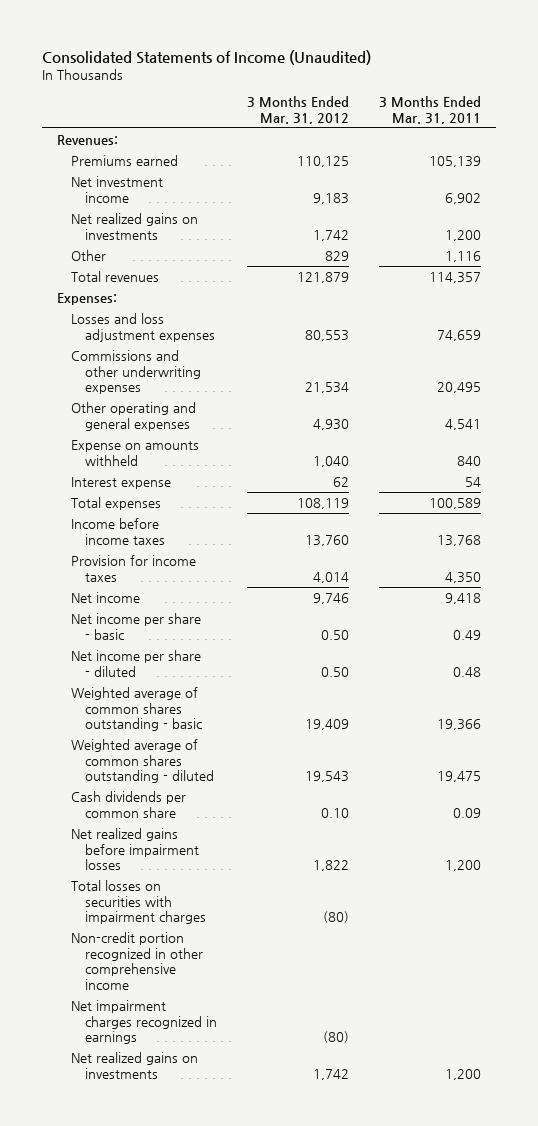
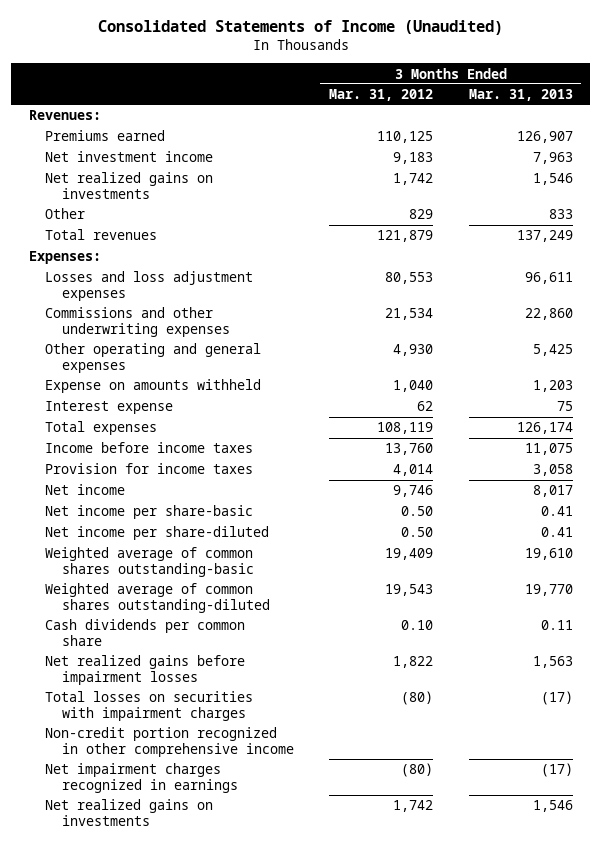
[378,96,481,124] 3 Months Ended Mar. 31, 2011 -> none
none -> [468,89,573,102] Mar. 31, 2013
[71,612,202,640] Net income per share - basic -> [45,505,254,520] Net income per share-basic
[71,649,202,677] Net income per share - diluted -> [45,526,270,541] Net income per share-diluted
[71,686,203,732] Weighted average of common shares outstanding - basic -> [45,547,254,577] Weighted average of common shares outstanding-basic
[71,738,215,784] Weighted average of common shares outstanding - diluted -> [45,583,270,613] Weighted average of common shares outstanding-diluted

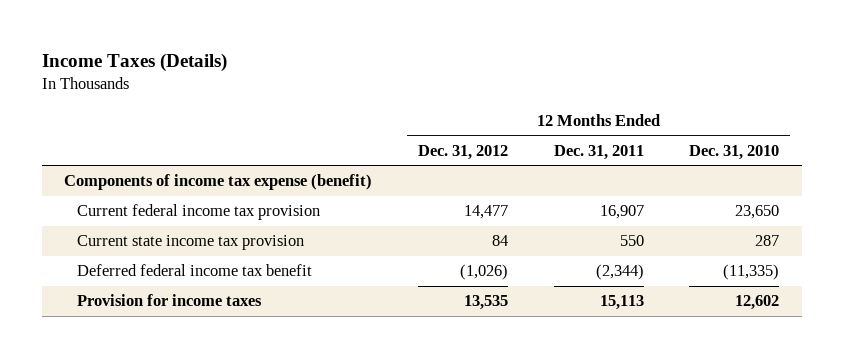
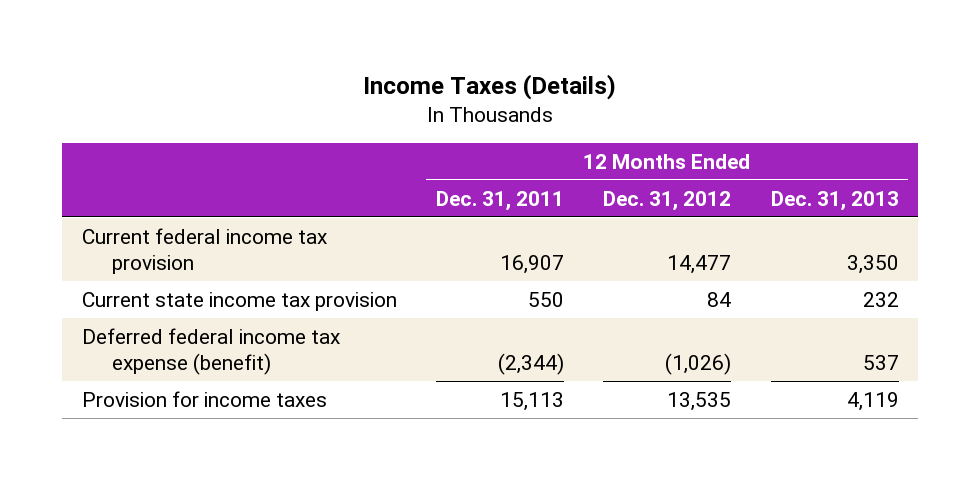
[689,144,780,160] Dec. 31, 2010 -> none
none -> [770,190,899,211] Dec. 31, 2013
[64,174,373,191] Components of income tax expense (benefit) -> none
[76,264,312,277] Deferred federal income tax benefit -> [81,327,340,376] Deferred federal income tax expense (benefit)

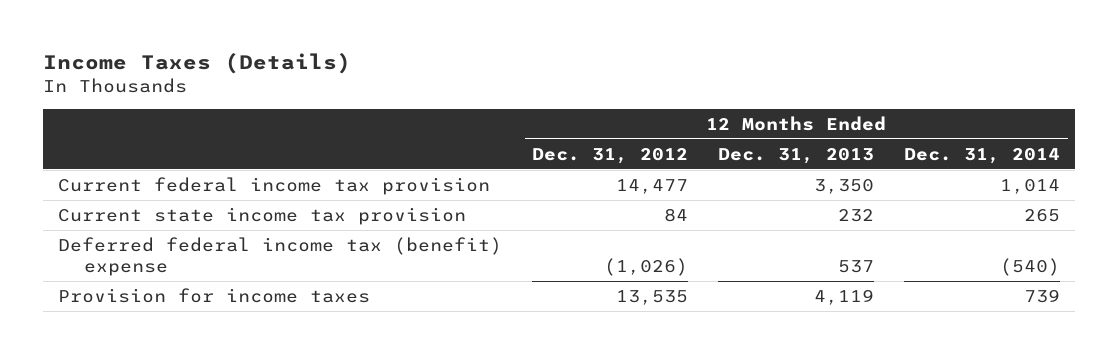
[436,190,565,211] Dec. 31, 2011 -> none
none -> [904,147,1061,164] Dec. 31, 2014
[81,327,340,376] Deferred federal income tax expense (benefit) -> [58,236,503,277] Deferred federal income tax (benefit) expense

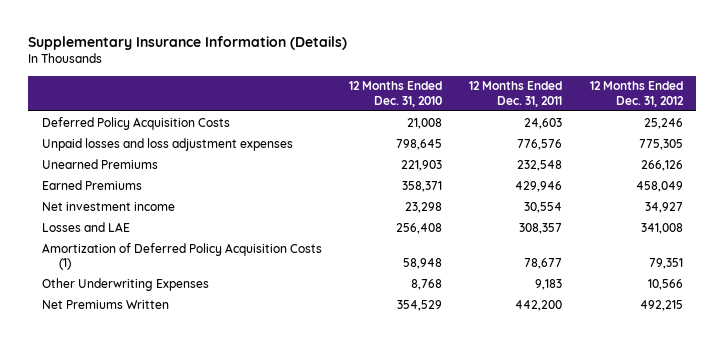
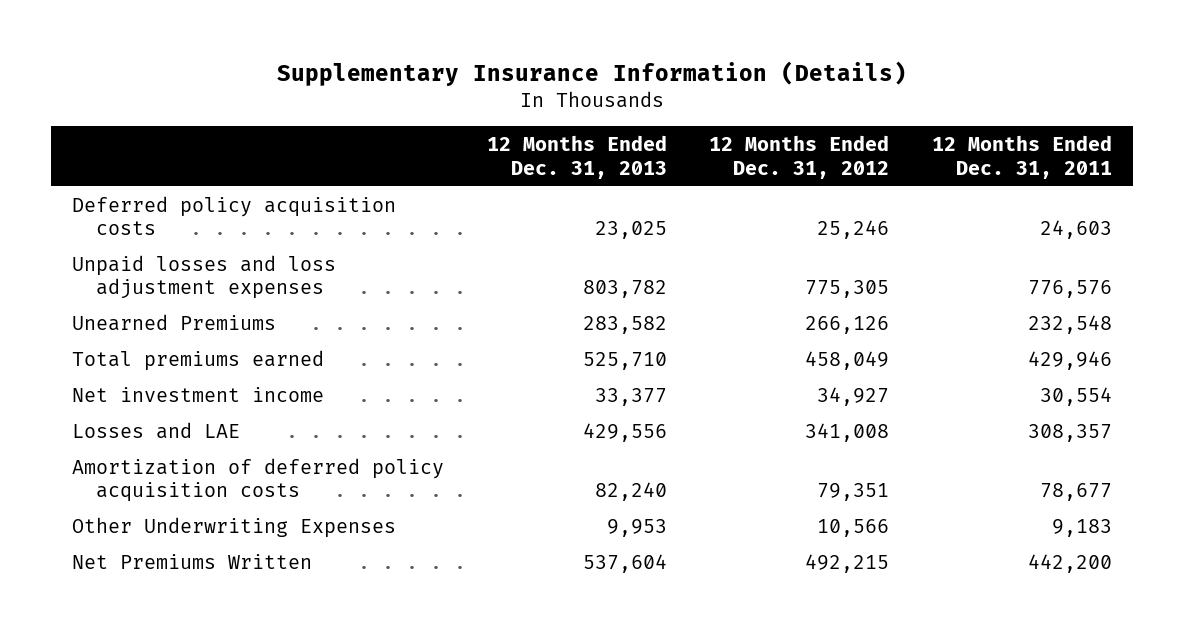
[348,81,442,107] 12 Months Ended Dec. 31, 2010 -> none
none -> [486,135,667,179] 12 Months Ended Dec. 31, 2013
[41,116,230,130] Deferred Policy Acquisition Costs -> [72,195,397,236] Deferred policy acquisition costs
[41,179,142,190] Earned Premiums -> [72,349,325,371] Total premiums earned
[41,242,322,271] Amortization of Deferred Policy Acquisition Costs (1) -> [72,457,445,503] Amortization of deferred policy acquisition costs

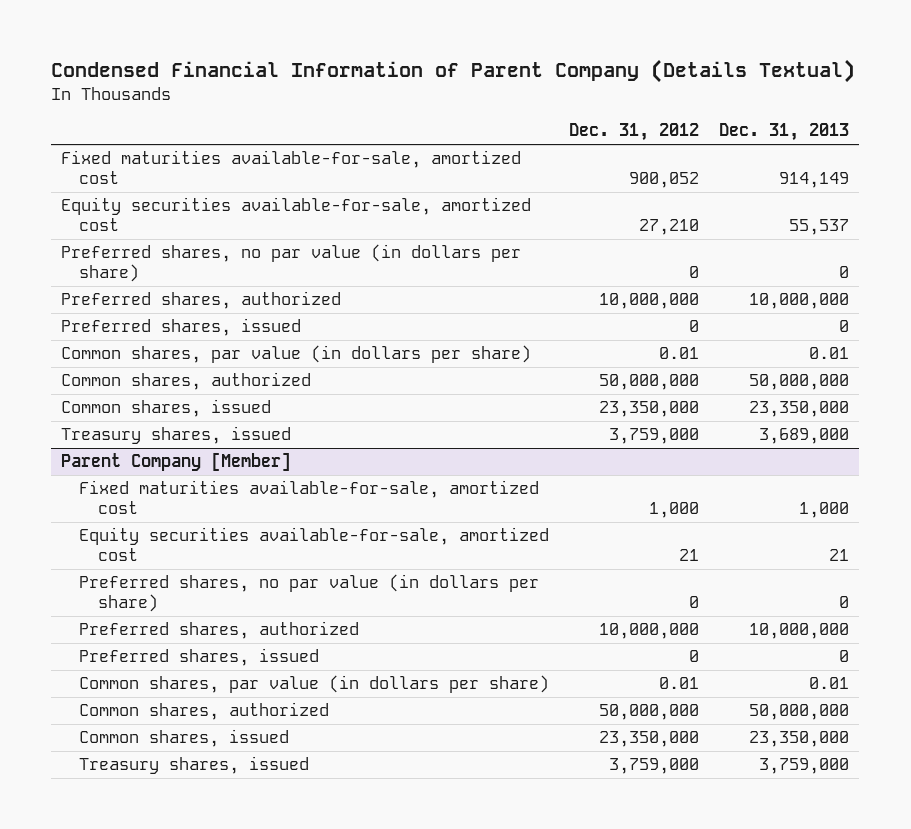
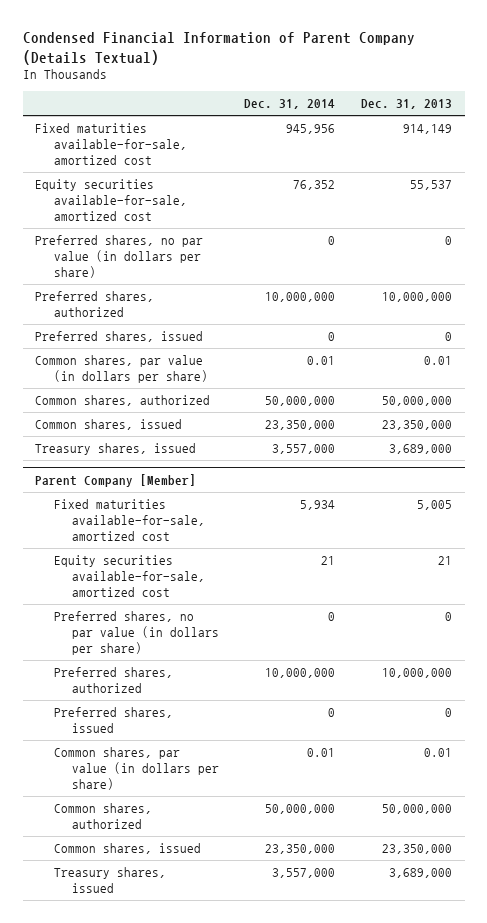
[569,123,700,142] Dec. 31, 2012 -> none
none -> [244,99,336,110] Dec. 31, 2014
[799,502,850,519] 1,000 -> [416,500,452,511] 5,005
[759,758,850,775] 3,759,000 -> [388,868,452,879] 3,689,000

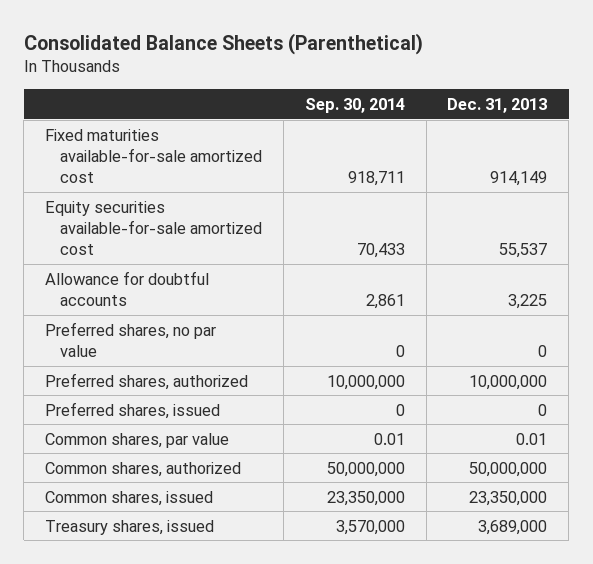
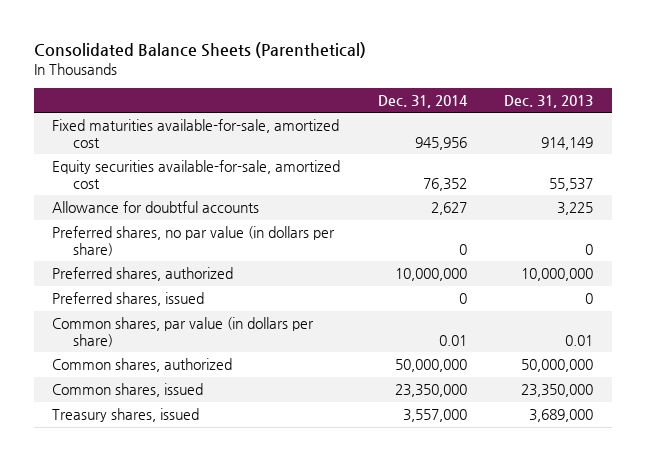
[304,97,405,113] Sep. 30, 2014 -> none
none -> [377,94,468,108] Dec. 31, 2014
[45,128,263,184] Fixed maturities available-for-sale amortized cost -> [52,119,340,148] Fixed maturities available-for-sale, amortized cost
[45,200,263,256] Equity securities available-for-sale amortized cost -> [52,160,341,189] Equity securities available-for-sale, amortized cost
[45,321,217,357] Preferred shares, no par value -> [52,226,336,256] Preferred shares, no par value (in dollars per share)
[45,432,230,448] Common shares, par value -> [52,317,315,347] Common shares, par value (in dollars per share)

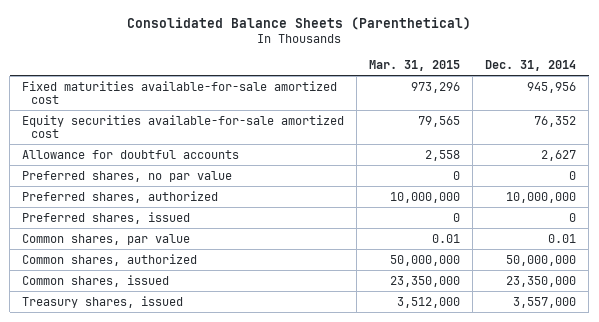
[504,94,594,108] Dec. 31, 2013 -> none
none -> [369,60,461,72] Mar. 31, 2015
[52,119,340,148] Fixed maturities available-for-sale, amortized cost -> [22,80,338,105] Fixed maturities available-for-sale amortized cost
[52,160,341,189] Equity securities available-for-sale, amortized cost -> [22,114,345,139] Equity securities available-for-sale amortized cost
[52,226,336,256] Preferred shares, no par value (in dollars per share) -> [22,170,233,182] Preferred shares, no par value
[52,317,315,347] Common shares, par value (in dollars per share) -> [22,233,191,245] Common shares, par value

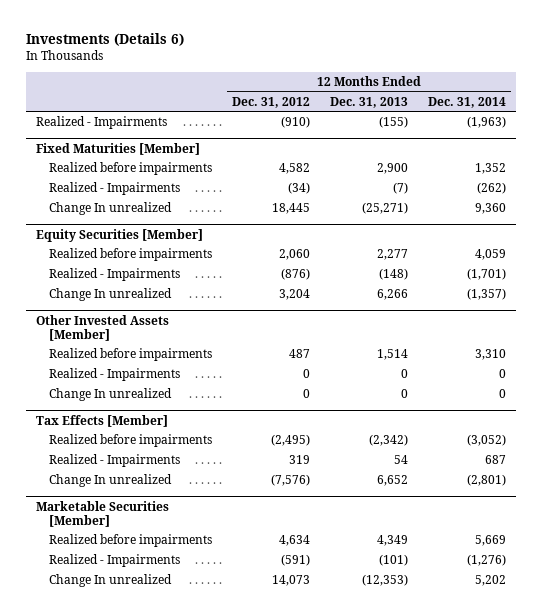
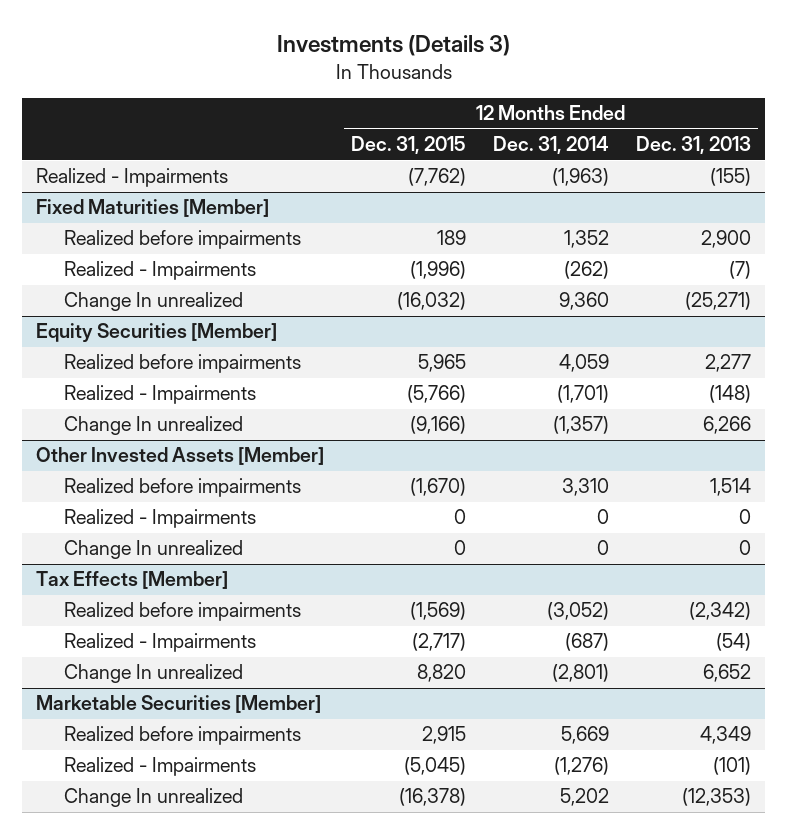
[26,33,185,47] Investments (Details 6) -> [276,35,510,57] Investments (Details 3)
[231,96,310,108] Dec. 31, 2012 -> none
none -> [351,136,467,155] Dec. 31, 2015
[393,455,408,465] 54 -> [716,633,752,652] (54)
[484,455,506,465] 687 -> [565,633,610,652] (687)

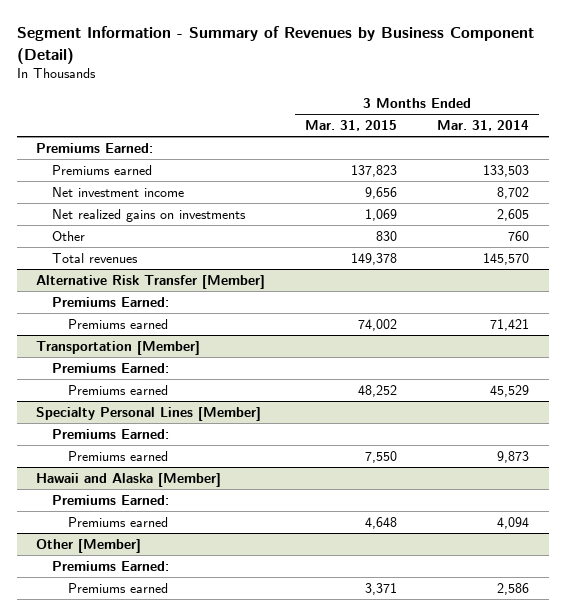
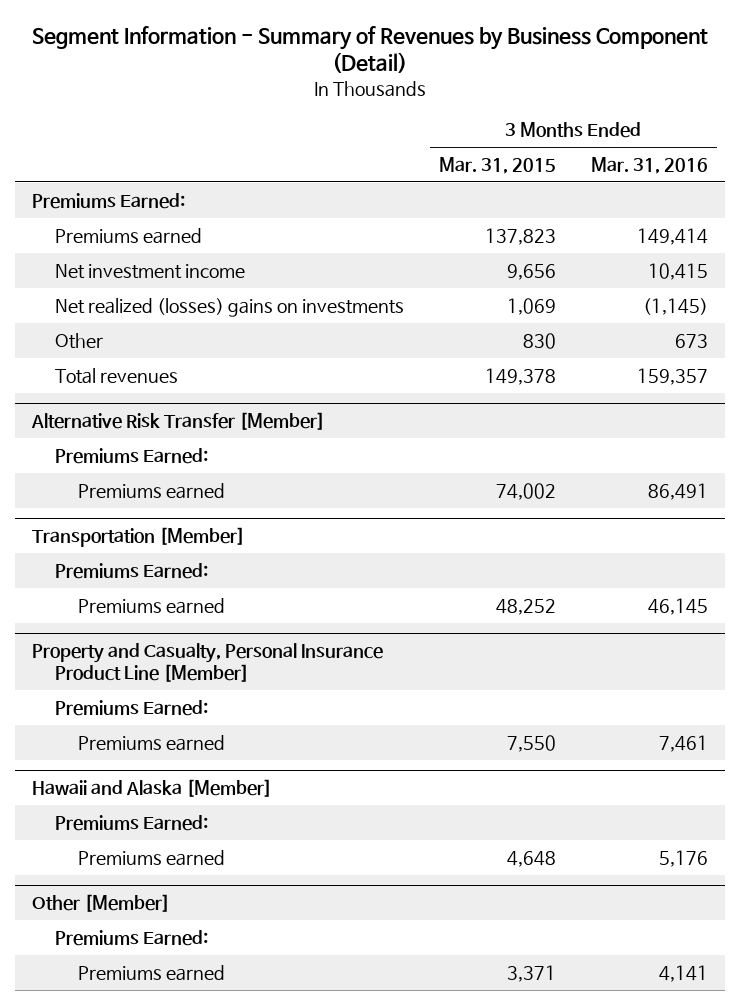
[437,120,530,132] Mar. 31, 2014 -> none
none -> [590,156,708,174] Mar. 31, 2016
[52,208,247,222] Net realized gains on investments -> [54,297,404,317] Net realized (losses) gains on investments
[36,406,262,421] Specialty Personal Lines [Member] -> none
none -> [32,643,384,682] Property and Casualty, Personal Insurance Product Line [Member]

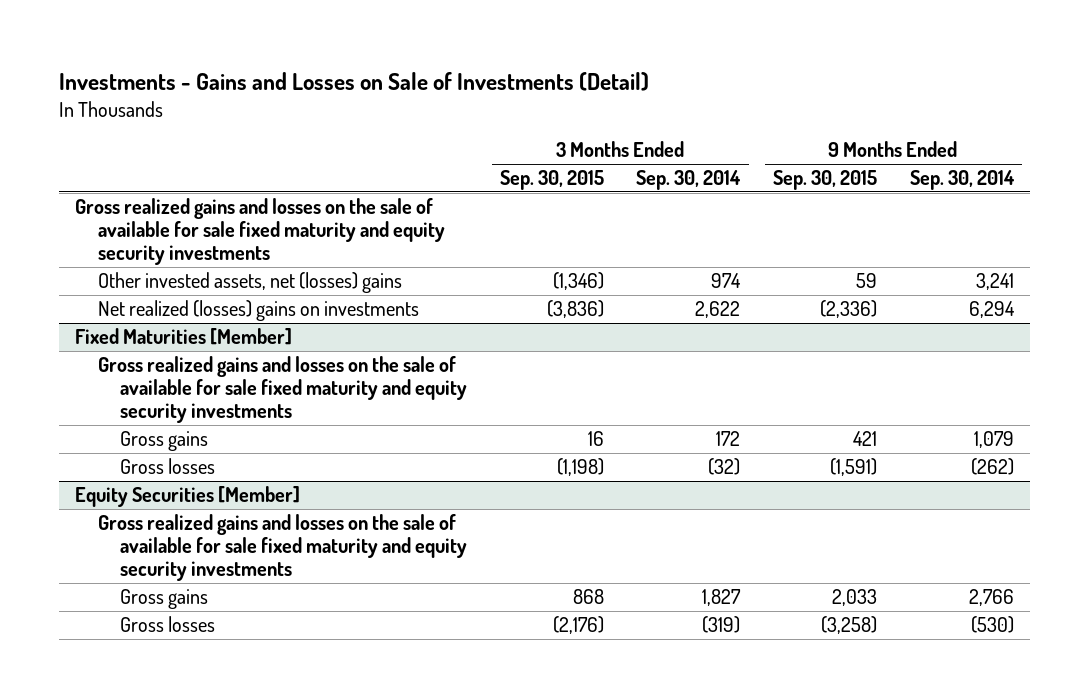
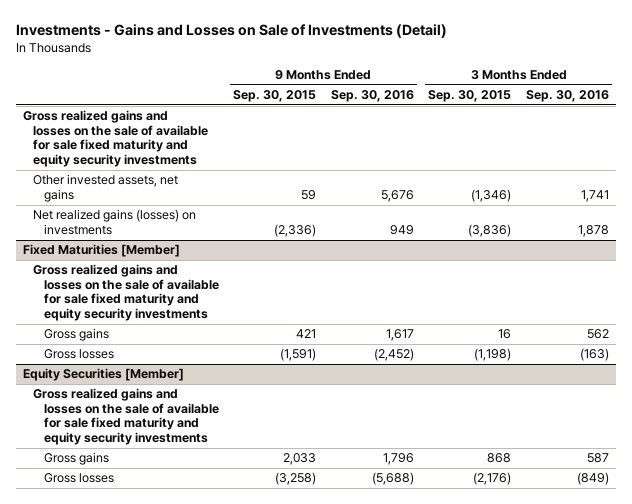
[636,170,742,191] Sep. 30, 2014 -> none
[909,170,1015,191] Sep. 30, 2014 -> none
none -> [330,90,414,103] Sep. 30, 2016
none -> [525,90,609,103] Sep. 30, 2016
[97,272,402,294] Other invested assets, net (losses) gains -> [33,174,179,202] Other invested assets, net gains
[97,300,419,322] Net realized (losses) gains on investments -> [33,209,197,235] Net realized gains (losses) on investments

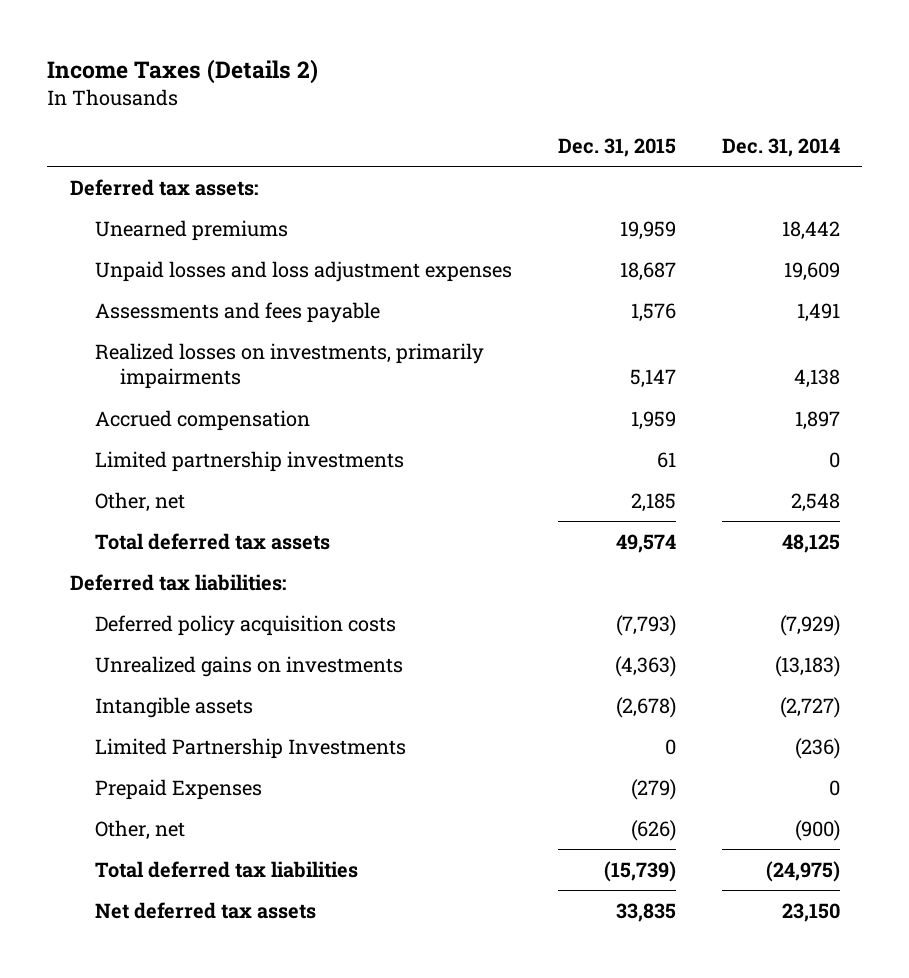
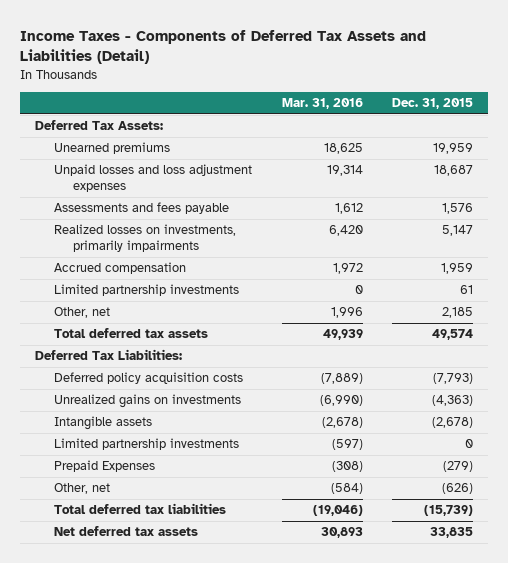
[46,59,318,85] Income Taxes (Details 2) -> [20,29,427,65] Income Taxes - Components of Deferred Tax Assets and Liabilities (Detail)
[721,138,840,158] Dec. 31, 2014 -> none
none -> [281,98,363,110] Mar. 31, 2016
[69,178,258,196] Deferred tax assets: -> [35,120,164,131] Deferred Tax Assets:
[69,573,286,591] Deferred tax liabilities: -> [35,349,183,361] Deferred Tax Liabilities:
[95,737,407,759] Limited Partnership Investments -> [54,438,240,451] Limited partnership investments

